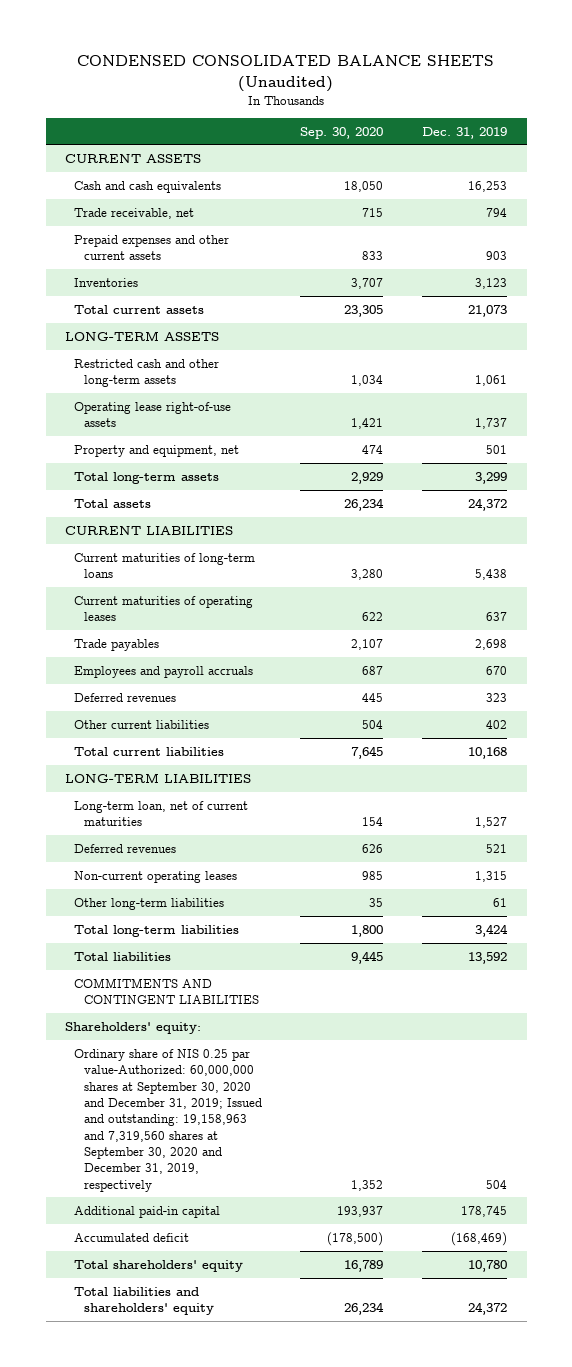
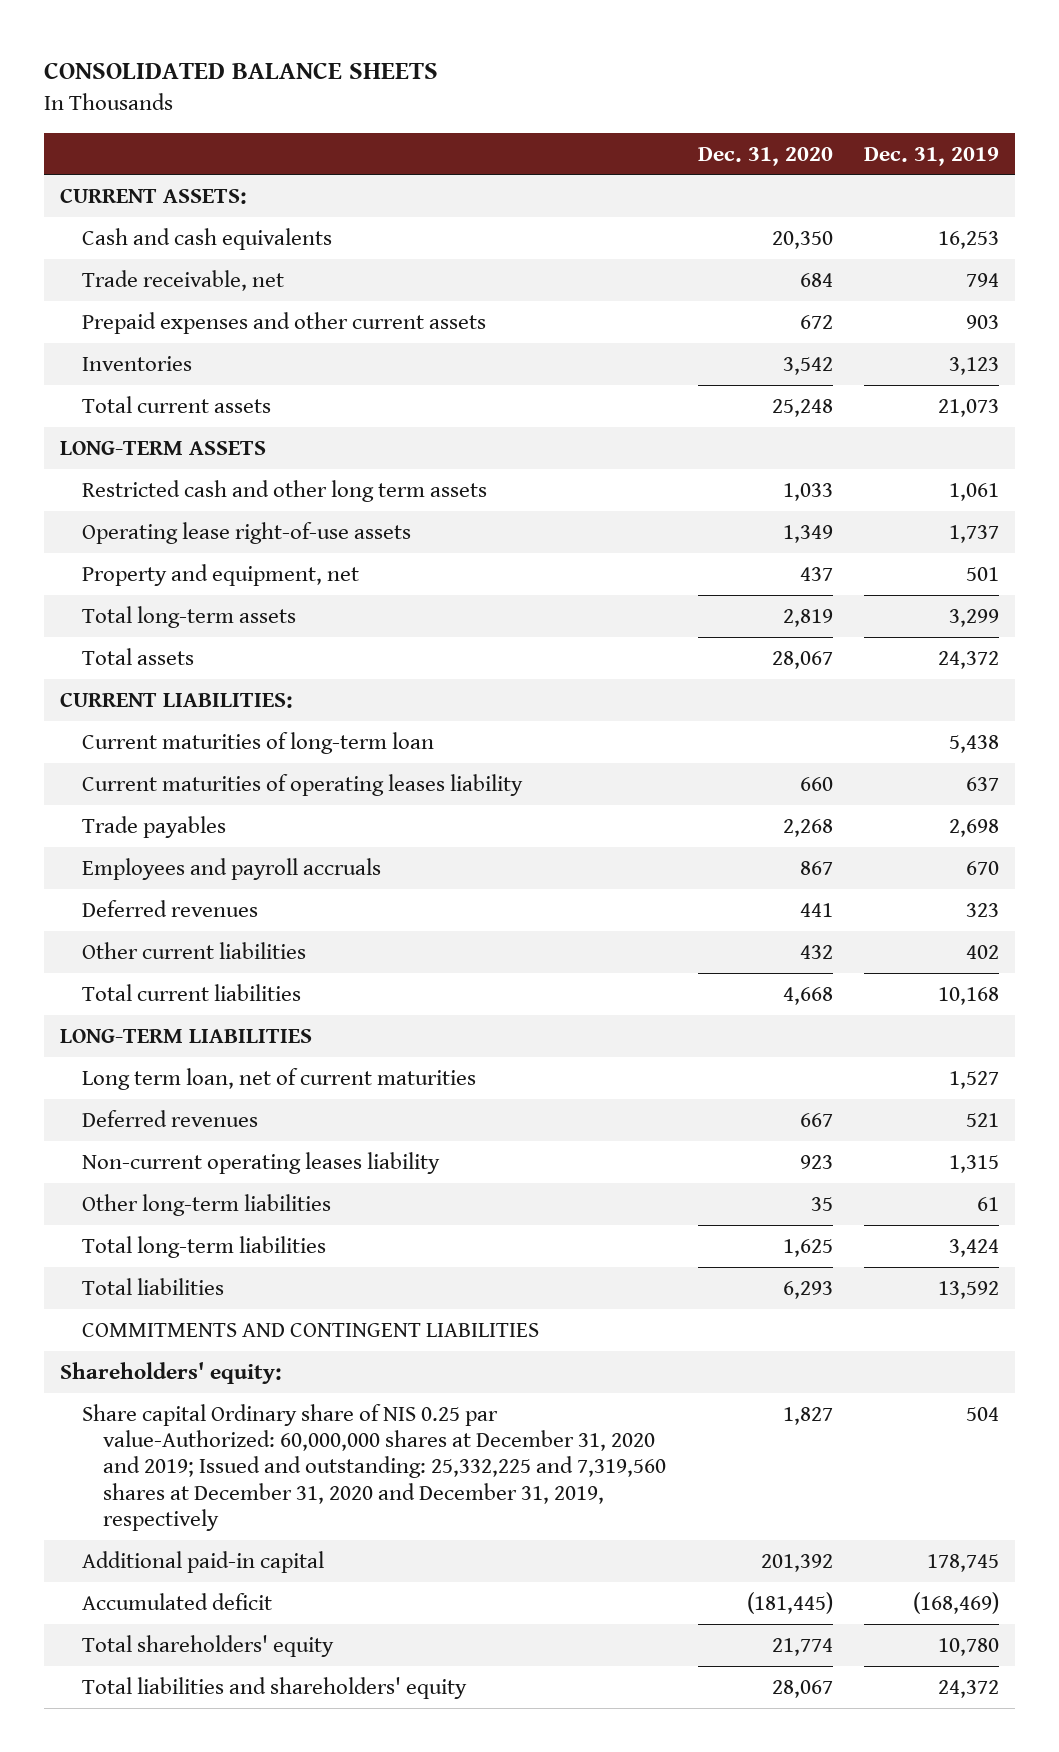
[77,55,495,92] CONDENSED CONSOLIDATED BALANCE SHEETS (Unaudited) -> [44,62,439,80] CONSOLIDATED BALANCE SHEETS
[300,126,384,139] Sep. 30, 2020 -> none
none -> [697,146,833,166] Dec. 31, 2020
[65,153,202,163] CURRENT ASSETS -> [59,187,247,204] CURRENT ASSETS:
[74,358,220,388] Restricted cash and other long-term assets -> [81,479,487,502] Restricted cash and other long term assets
[65,525,234,535] CURRENT LIABILITIES -> [59,691,293,708] CURRENT LIABILITIES:
[74,552,256,579] Current maturities of long-term loans -> [81,731,434,754] Current maturities of long-term loan
[74,595,254,622] Current maturities of operating leases -> [81,773,523,796] Current maturities of operating leases liability
[74,800,249,827] Long-term loan, net of current maturities -> [81,1067,476,1090] Long term loan, net of current maturities
[74,870,238,883] Non-current operating leases -> [81,1151,440,1174] Non-current operating leases liability
[74,1048,262,1192] Ordinary share of NIS 0.25 par value-Authorized: 60,000,000 shares at September 30, 2020 and December 31, 2019; Issued and outstanding: 19,158,963 and 7,319,560 shares at September 30, 2020 and December 31, 2019, respectively -> [81,1403,667,1531] Share capital Ordinary share of NIS 0.25 par value-Authorized: 60,000,000 shares at December 31, 2020 and 2019; Issued and outstanding: 25,332,225 and 7,319,560 shares at December 31, 2020 and December 31, 2019, respectively

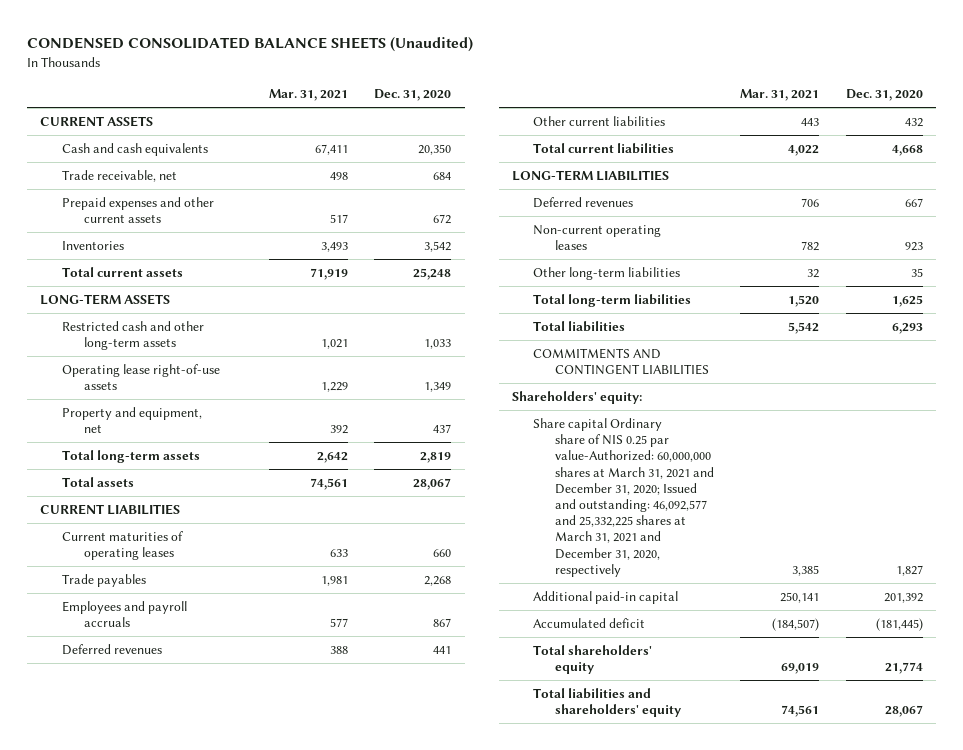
[44,62,439,80] CONSOLIDATED BALANCE SHEETS -> [27,37,474,53] CONDENSED CONSOLIDATED BALANCE SHEETS (Unaudited)
[864,146,1000,166] Dec. 31, 2019 -> none
none -> [269,89,349,102] Mar. 31, 2021
[59,187,247,204] CURRENT ASSETS: -> [40,115,154,127] CURRENT ASSETS
[81,479,487,502] Restricted cash and other long term assets -> [62,320,205,351] Restricted cash and other long-term assets
[81,731,434,754] Current maturities of long-term loan -> none
[59,691,293,708] CURRENT LIABILITIES: -> [40,503,181,515] CURRENT LIABILITIES
[81,773,523,796] Current maturities of operating leases liability -> [62,530,184,561] Current maturities of operating leases
[81,1067,476,1090] Long term loan, net of current maturities -> none
[81,1151,440,1174] Non-current operating leases liability -> [533,224,662,251] Non-current operating leases
[81,1403,667,1531] Share capital Ordinary share of NIS 0.25 par value-Authorized: 60,000,000 shares at December 31, 2020 and 2019; Issued and outstanding: 25,332,225 and 7,319,560 shares at December 31, 2020 and December 31, 2019, respectively -> [533,417,715,577] Share capital Ordinary share of NIS 0.25 par value-Authorized: 60,000,000 shares at March 31, 2021 and December 31, 2020; Issued and outstanding: 46,092,577 and 25,332,225 shares at March 31, 2021 and December 31, 2020, respectively

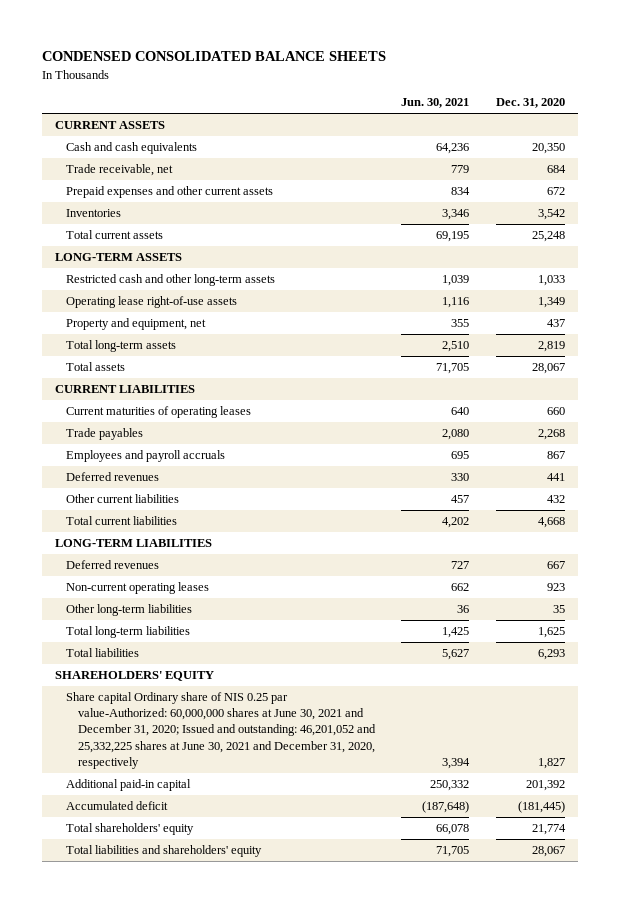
[27,37,474,53] CONDENSED CONSOLIDATED BALANCE SHEETS (Unaudited) -> [41,51,386,62] CONDENSED CONSOLIDATED BALANCE SHEETS
[269,89,349,102] Mar. 31, 2021 -> none
none -> [401,98,470,109] Jun. 30, 2021
[533,347,710,376] COMMITMENTS AND CONTINGENT LIABILITIES -> none
[511,390,642,404] Shareholders' equity: -> [55,671,215,682] SHAREHOLDERS' EQUITY
[533,417,715,577] Share capital Ordinary share of NIS 0.25 par value-Authorized: 60,000,000 shares at March 31, 2021 and December 31, 2020; Issued and outstanding: 46,092,577 and 25,332,225 shares at March 31, 2021 and December 31, 2020, respectively -> [66,692,376,769] Share capital Ordinary share of NIS 0.25 par value-Authorized: 60,000,000 shares at June 30, 2021 and December 31, 2020; Issued and outstanding: 46,201,052 and 25,332,225 shares at June 30, 2021 and December 31, 2020, respectively

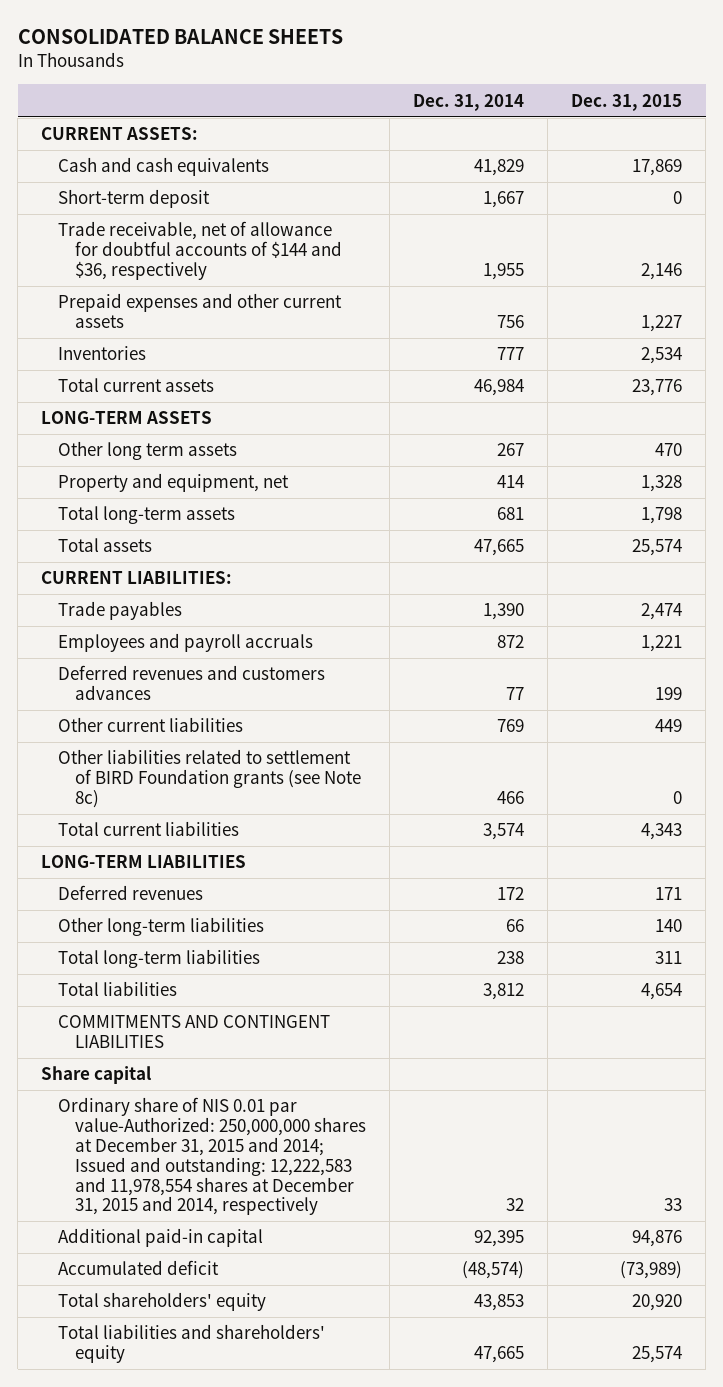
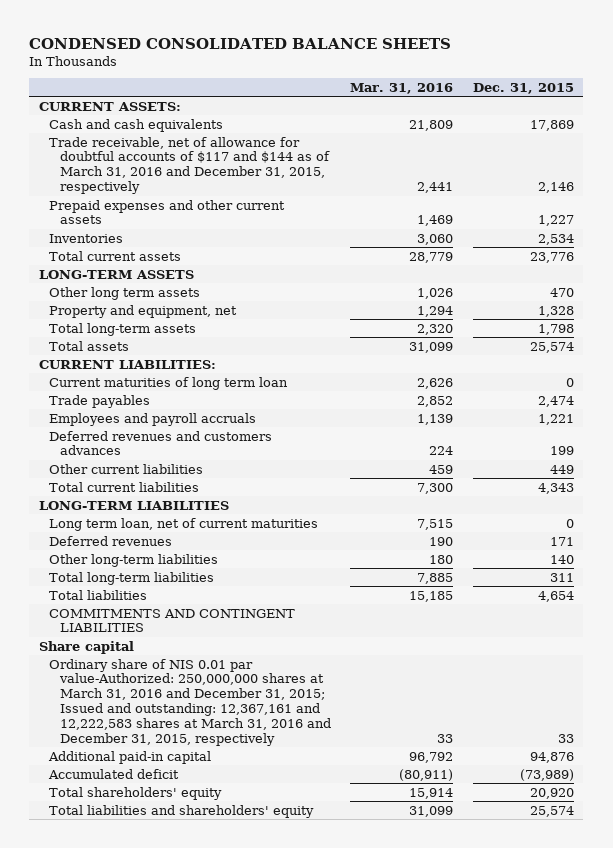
[17,29,343,45] CONSOLIDATED BALANCE SHEETS -> [29,37,452,49] CONDENSED CONSOLIDATED BALANCE SHEETS
[413,93,525,111] Dec. 31, 2014 -> none
none -> [350,82,454,94] Mar. 31, 2016
[58,189,211,209] Short-term deposit -> none
[58,221,342,281] Trade receivable, net of allowance for doubtful accounts of $144 and $36, respectively -> [49,136,330,195] Trade receivable, net of allowance for doubtful accounts of $117 and $144 as of March 31, 2016 and December 31, 2015, respectively
none -> [49,376,289,390] Current maturities of long term loan
[58,749,361,809] Other liabilities related to settlement of BIRD Foundation grants (see Note 8c) -> none
none -> [49,517,319,531] Long term loan, net of current maturities
[58,1097,366,1216] Ordinary share of NIS 0.01 par value-Authorized: 250,000,000 shares at December 31, 2015 and 2014; Issued and outstanding: 12,222,583 and 11,978,554 shares at December 31, 2015 and 2014, respectively -> [49,658,331,746] Ordinary share of NIS 0.01 par value-Authorized: 250,000,000 shares at March 31, 2016 and December 31, 2015; Issued and outstanding: 12,367,161 and 12,222,583 shares at March 31, 2016 and December 31, 2015, respectively

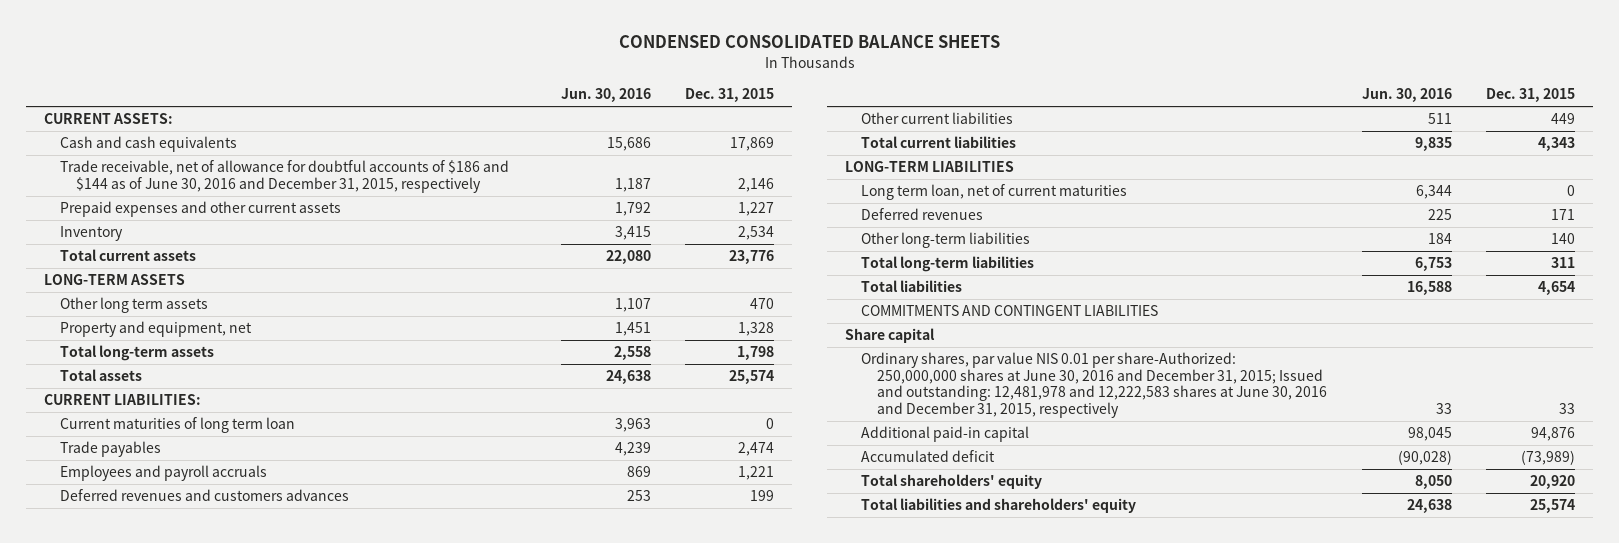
[350,82,454,94] Mar. 31, 2016 -> none
none -> [560,88,651,103] Jun. 30, 2016
[49,136,330,195] Trade receivable, net of allowance for doubtful accounts of $117 and $144 as of March 31, 2016 and December 31, 2015, respectively -> [59,160,509,193] Trade receivable, net of allowance for doubtful accounts of $186 and $144 as of June 30, 2016 and December 31, 2015, respectively
[49,233,124,243] Inventories -> [59,226,123,242] Inventory
[49,658,331,746] Ordinary share of NIS 0.01 par value-Authorized: 250,000,000 shares at March 31, 2016 and December 31, 2015; Issued and outstanding: 12,367,161 and 12,222,583 shares at March 31, 2016 and December 31, 2015, respectively -> [860,352,1327,418] Ordinary shares, par value NIS 0.01 per share-Authorized: 250,000,000 shares at June 30, 2016 and December 31, 2015; Issued and outstanding: 12,481,978 and 12,222,583 shares at June 30, 2016 and December 31, 2015, respectively

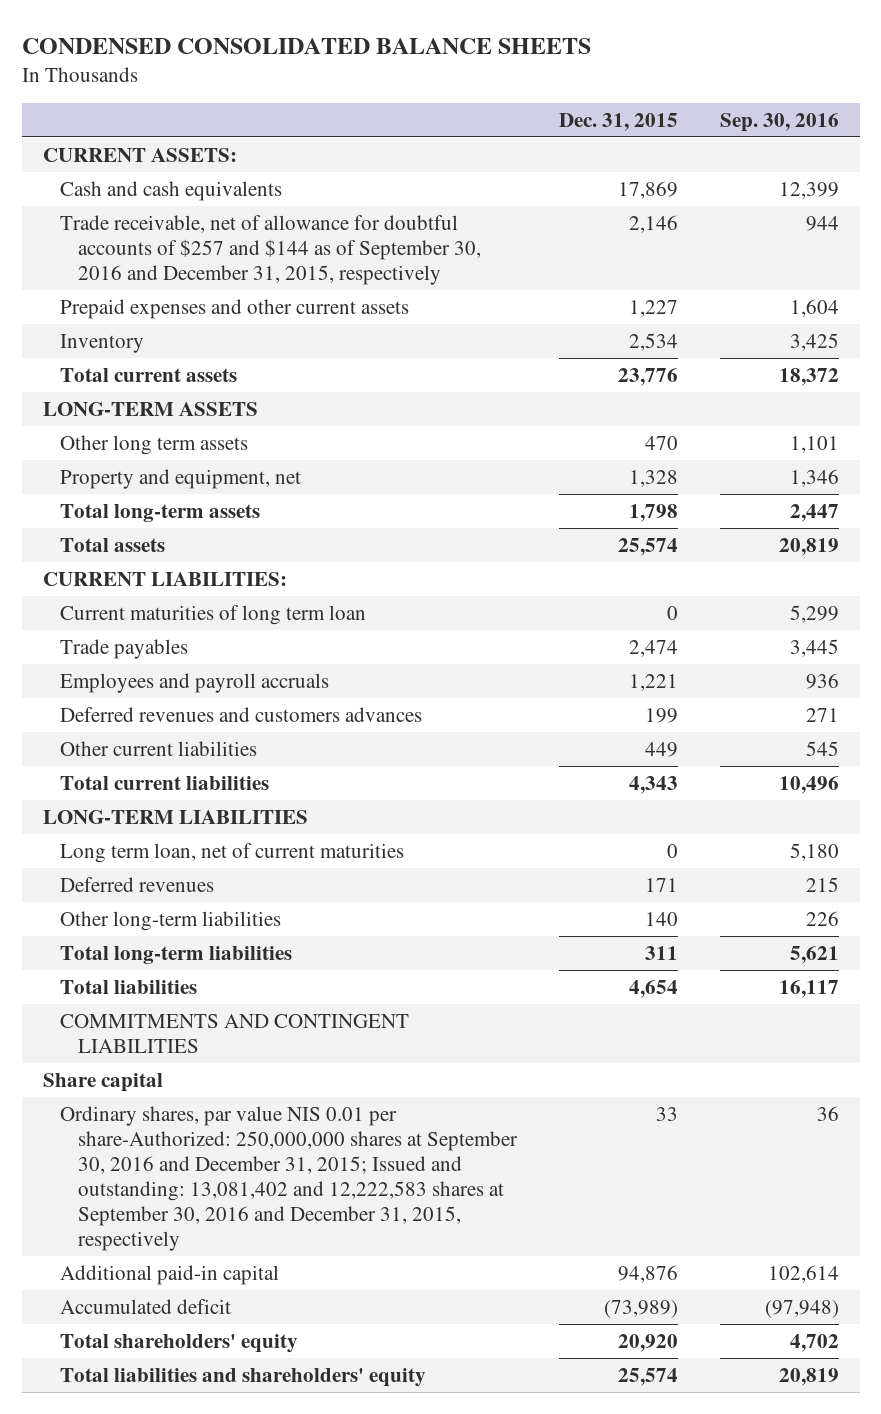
[560,88,651,103] Jun. 30, 2016 -> none
none -> [719,112,839,132] Sep. 30, 2016
[59,160,509,193] Trade receivable, net of allowance for doubtful accounts of $186 and $144 as of June 30, 2016 and December 31, 2015, respectively -> [60,214,482,286] Trade receivable, net of allowance for doubtful accounts of $257 and $144 as of September 30, 2016 and December 31, 2015, respectively
[860,352,1327,418] Ordinary shares, par value NIS 0.01 per share-Authorized: 250,000,000 shares at June 30, 2016 and December 31, 2015; Issued and outstanding: 12,481,978 and 12,222,583 shares at June 30, 2016 and December 31, 2015, respectively -> [60,1105,519,1252] Ordinary shares, par value NIS 0.01 per share-Authorized: 250,000,000 shares at September 30, 2016 and December 31, 2015; Issued and outstanding: 13,081,402 and 12,222,583 shares at September 30, 2016 and December 31, 2015, respectively

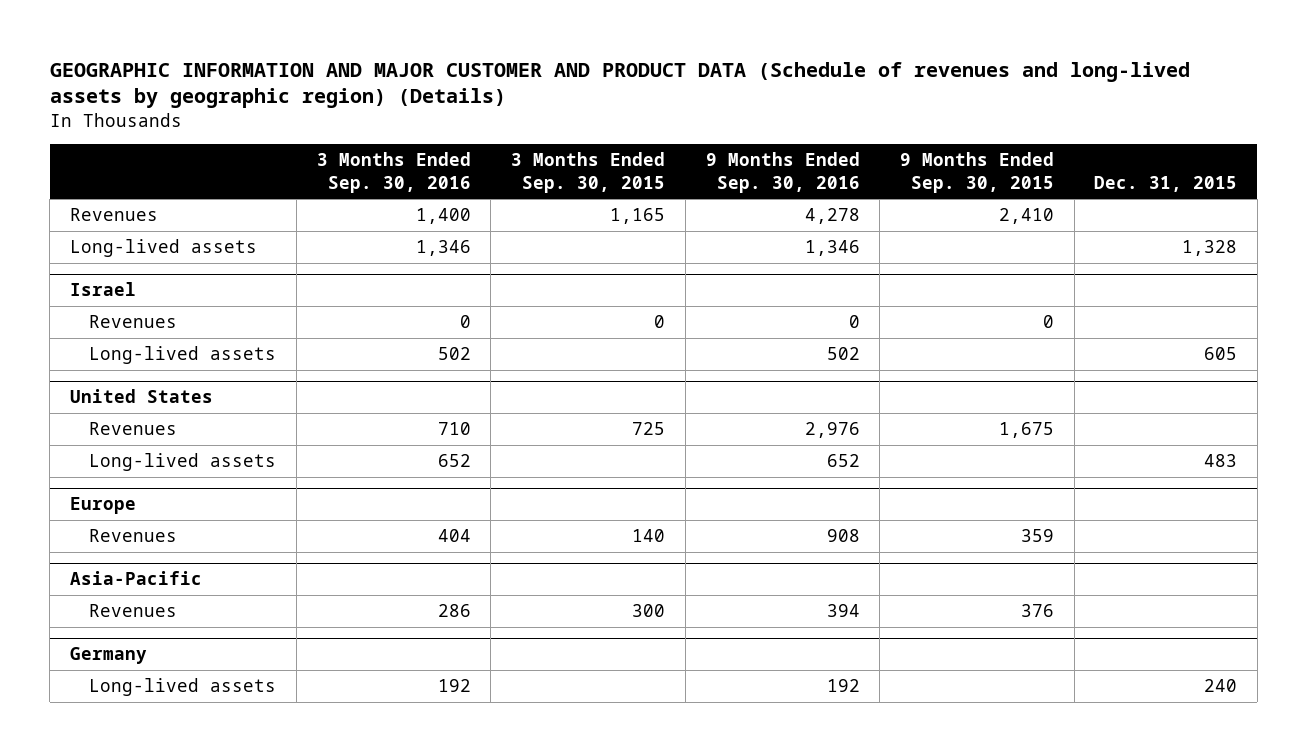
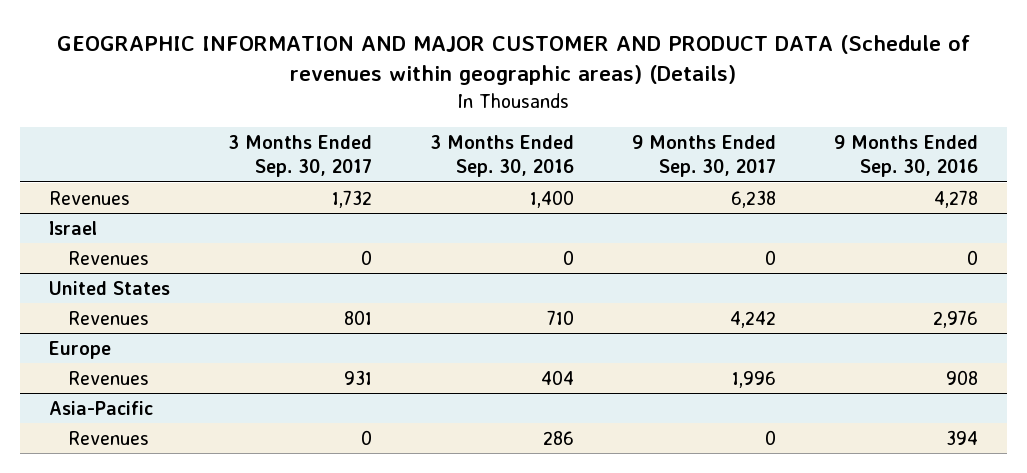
[49,61,1190,109] GEOGRAPHIC INFORMATION AND MAJOR CUSTOMER AND PRODUCT DATA (Schedule of revenues and long-lived assets by geographic region) (Details) -> [57,34,971,86] GEOGRAPHIC INFORMATION AND MAJOR CUSTOMER AND PRODUCT DATA (Schedule of revenues within geographic areas) (Details)
[511,152,666,193] 3 Months Ended Sep. 30, 2015 -> none
[899,152,1054,193] 9 Months Ended Sep. 30, 2015 -> none
[1094,175,1238,192] Dec. 31, 2015 -> none
none -> [228,134,373,178] 3 Months Ended Sep. 30, 2017
none -> [631,134,776,178] 9 Months Ended Sep. 30, 2017
[69,239,257,258] Long-lived assets -> none
[89,346,277,365] Long-lived assets -> none
[89,453,277,472] Long-lived assets -> none
[69,647,147,665] Germany -> none
[89,678,277,697] Long-lived assets -> none

